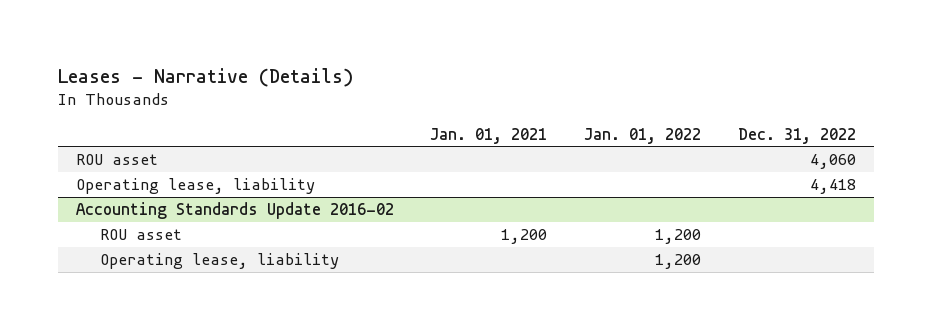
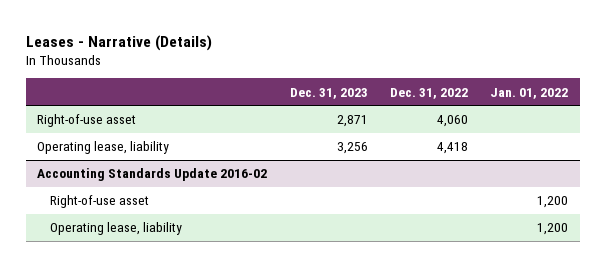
[430,127,548,144] Jan. 01, 2021 -> none
none -> [289,87,368,99] Dec. 31, 2023
[75,153,158,165] ROU asset -> [37,114,137,128] Right-of-use asset
[100,228,183,240] ROU asset -> [50,195,150,209] Right-of-use asset

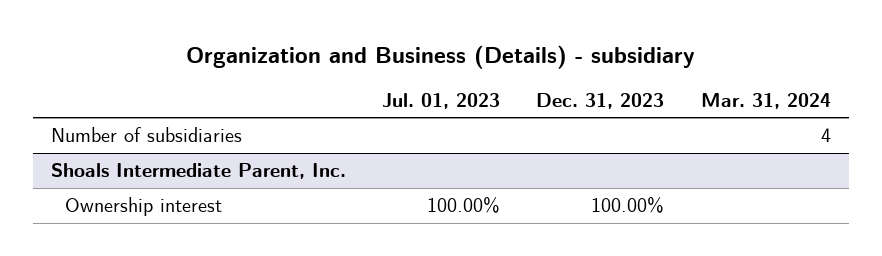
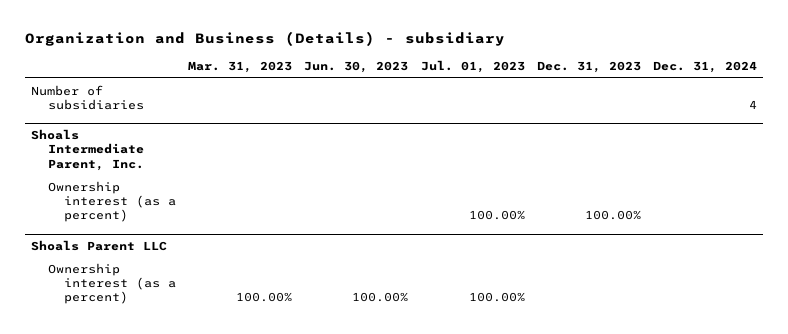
[700,92,831,109] Mar. 31, 2024 -> none
none -> [188,61,293,74] Mar. 31, 2023
none -> [304,61,409,74] Jun. 30, 2023
none -> [652,61,757,74] Dec. 31, 2024
[64,197,222,217] Ownership interest -> [47,180,177,223] Ownership interest (as a percent)
none -> [31,239,168,251] Shoals Parent LLC
none -> [47,262,177,305] Ownership interest (as a percent)

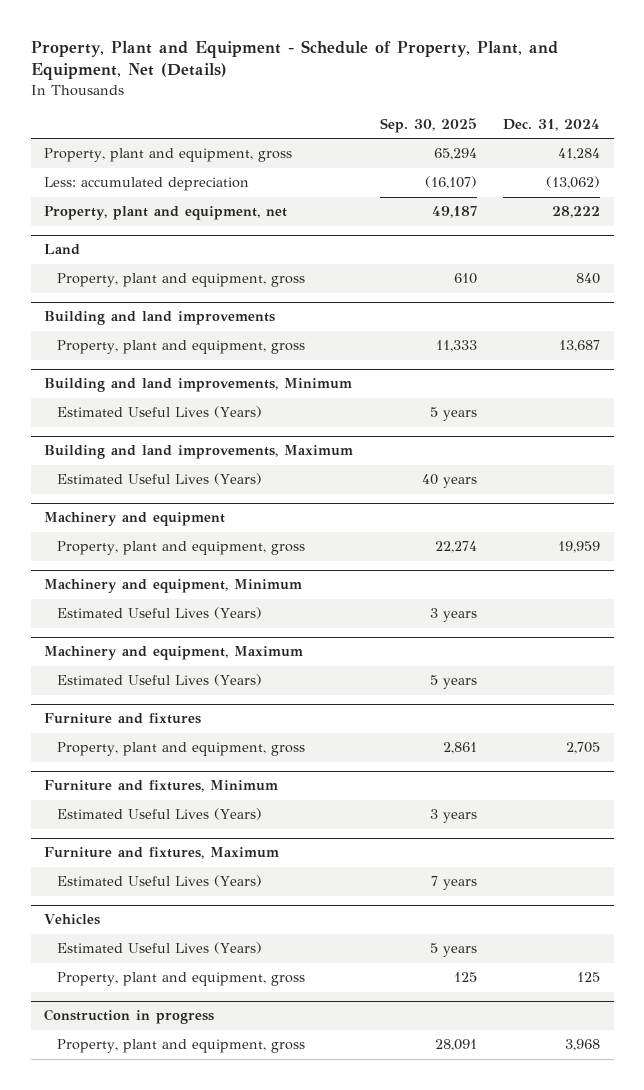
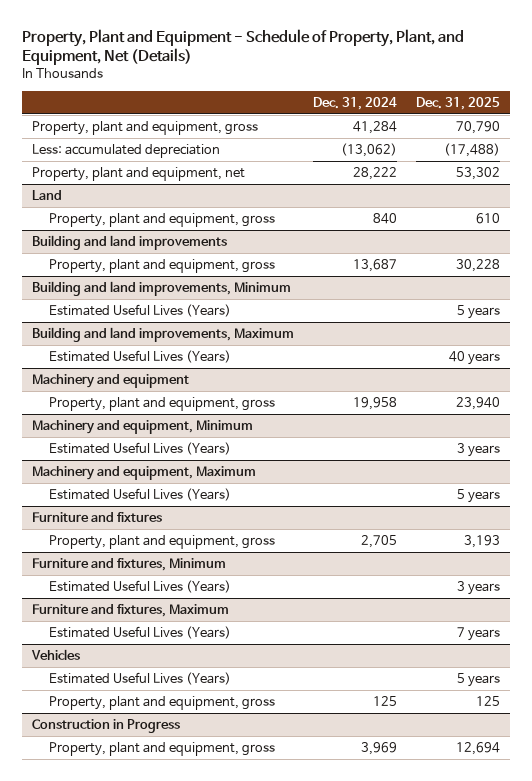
[379,117,477,133] Sep. 30, 2025 -> none
none -> [415,96,500,110] Dec. 31, 2025
[558,541,601,554] 19,959 -> [352,397,397,411] 19,958
[44,1009,215,1025] Construction in progress -> [31,719,180,734] Construction in Progress
[565,1039,601,1052] 3,968 -> [360,742,397,756] 3,969

